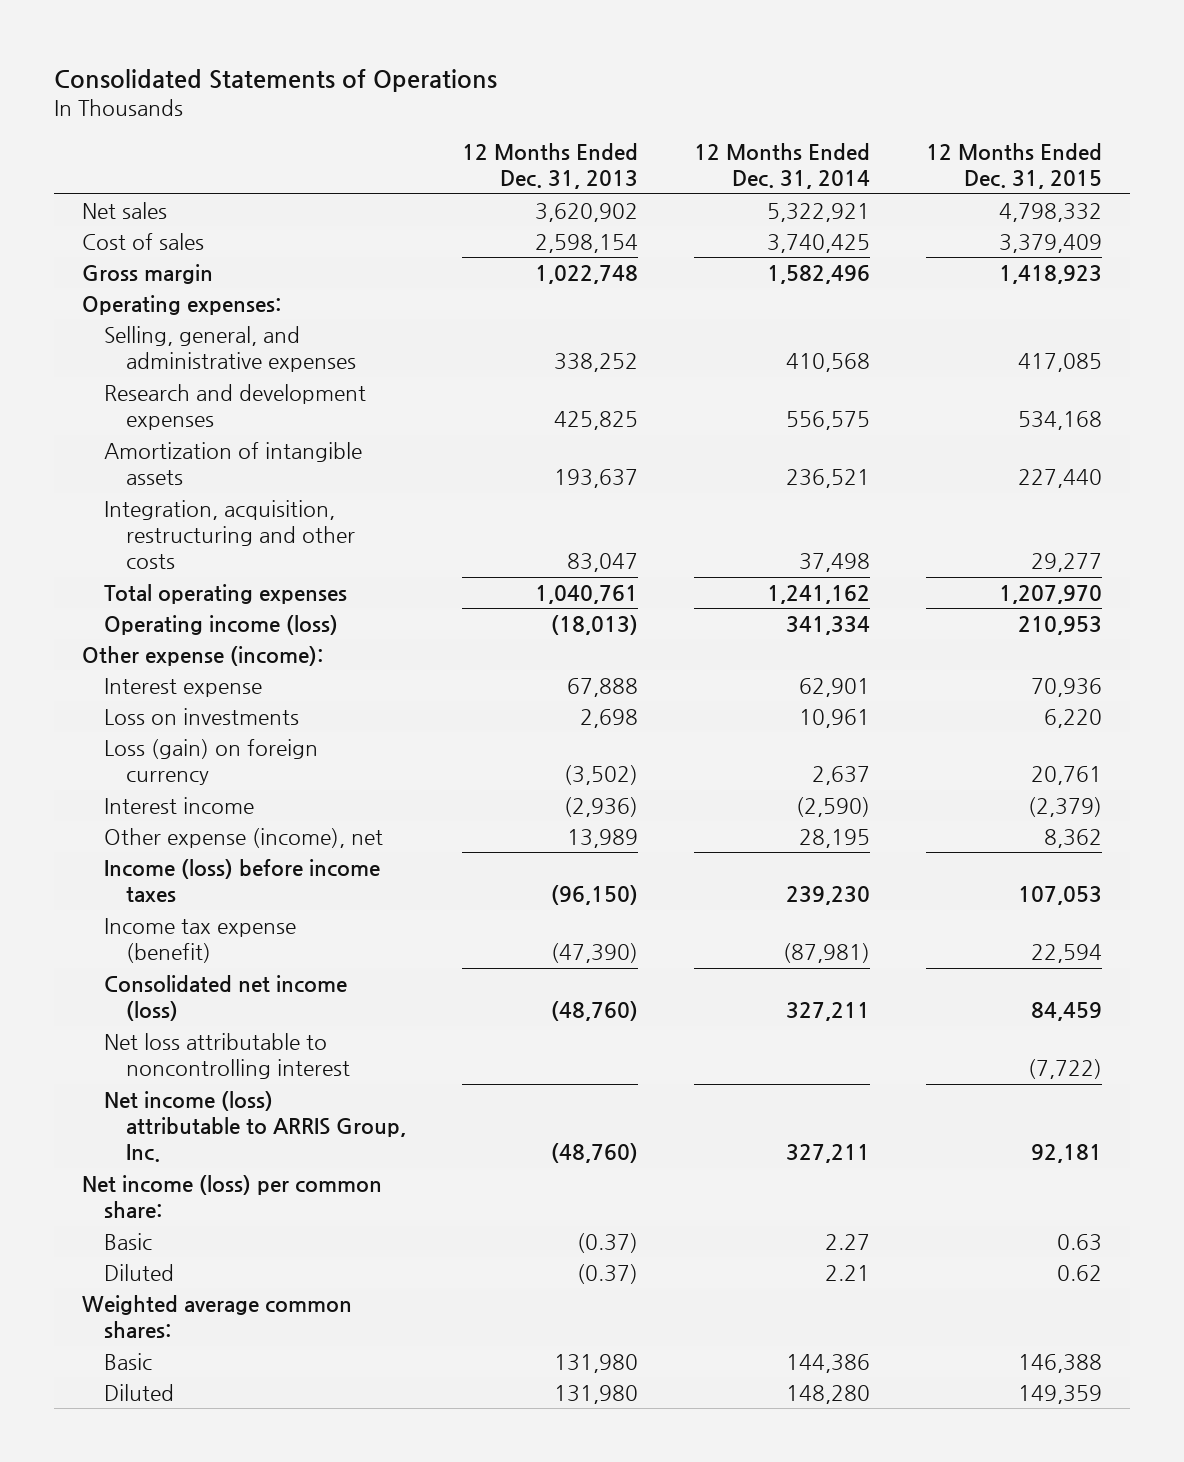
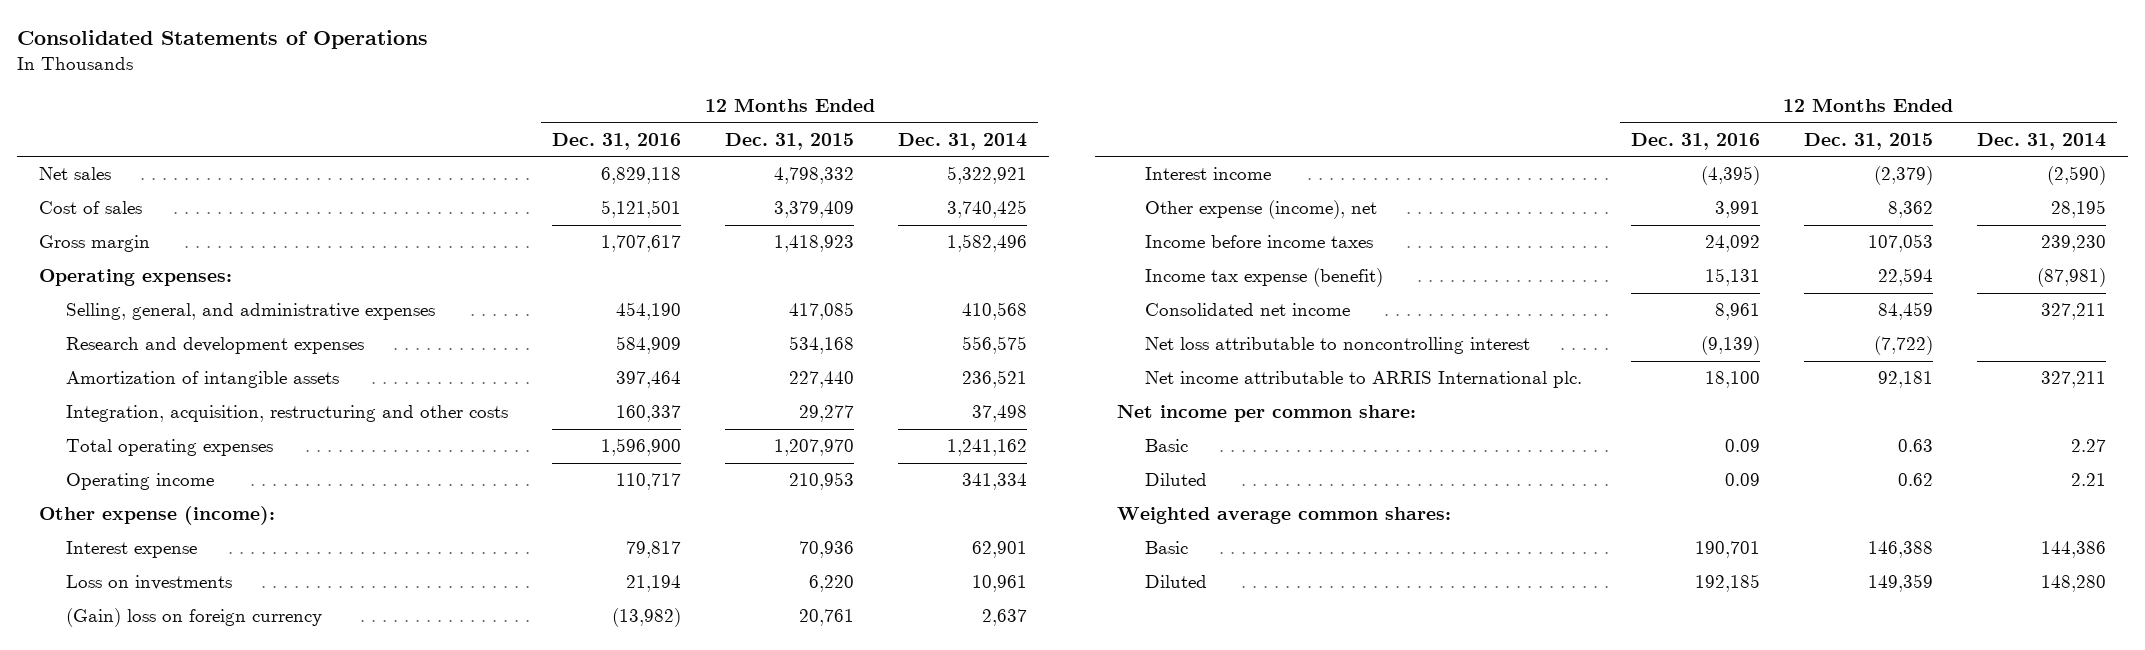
[462,143,639,190] 12 Months Ended Dec. 31, 2013 -> none
none -> [552,132,682,150] Dec. 31, 2016
[104,615,339,636] Operating income (loss) -> [66,473,215,491] Operating income
[104,739,319,786] Loss (gain) on foreign currency -> [66,608,323,628] (Gain) loss on foreign currency
[104,859,381,903] Income (loss) before income taxes -> [1144,235,1373,249] Income before income taxes
[104,975,348,1022] Consolidated net income (loss) -> [1144,303,1350,317] Consolidated net income
[104,1091,407,1163] Net income (loss) attributable to ARRIS Group, Inc. -> [1144,371,1582,389] Net income attributable to ARRIS International plc.
[82,1175,383,1219] Net income (loss) per common share: -> [1117,405,1417,423] Net income per common share:

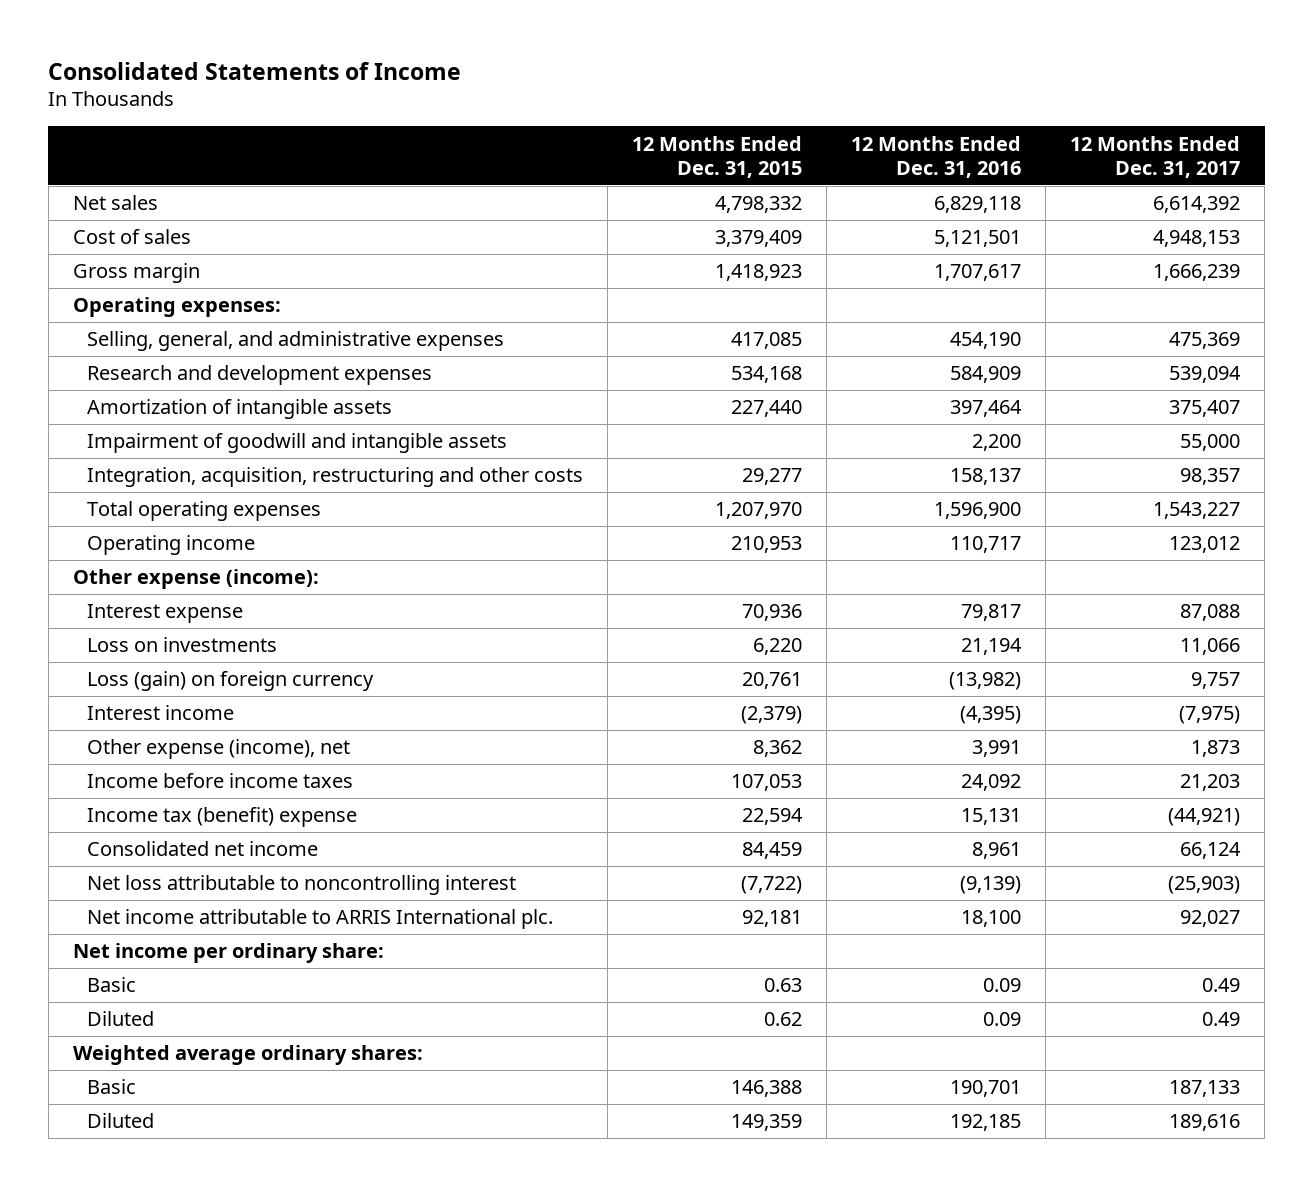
[16,30,428,50] Consolidated Statements of Operations -> [48,61,462,80] Consolidated Statements of Income
[898,132,1028,150] Dec. 31, 2014 -> none
none -> [1070,135,1241,178] 12 Months Ended Dec. 31, 2017
none -> [87,433,508,454] Impairment of goodwill and intangible assets
[616,405,682,423] 160,337 -> [950,468,1022,486] 158,137
[66,608,323,628] (Gain) loss on foreign currency -> [87,671,375,692] Loss (gain) on foreign currency
[1144,268,1383,288] Income tax expense (benefit) -> [87,807,358,828] Income tax (benefit) expense
[1117,405,1417,423] Net income per common share: -> [72,943,384,964] Net income per ordinary share:
[1117,507,1452,525] Weighted average common shares: -> [72,1045,423,1066] Weighted average ordinary shares:

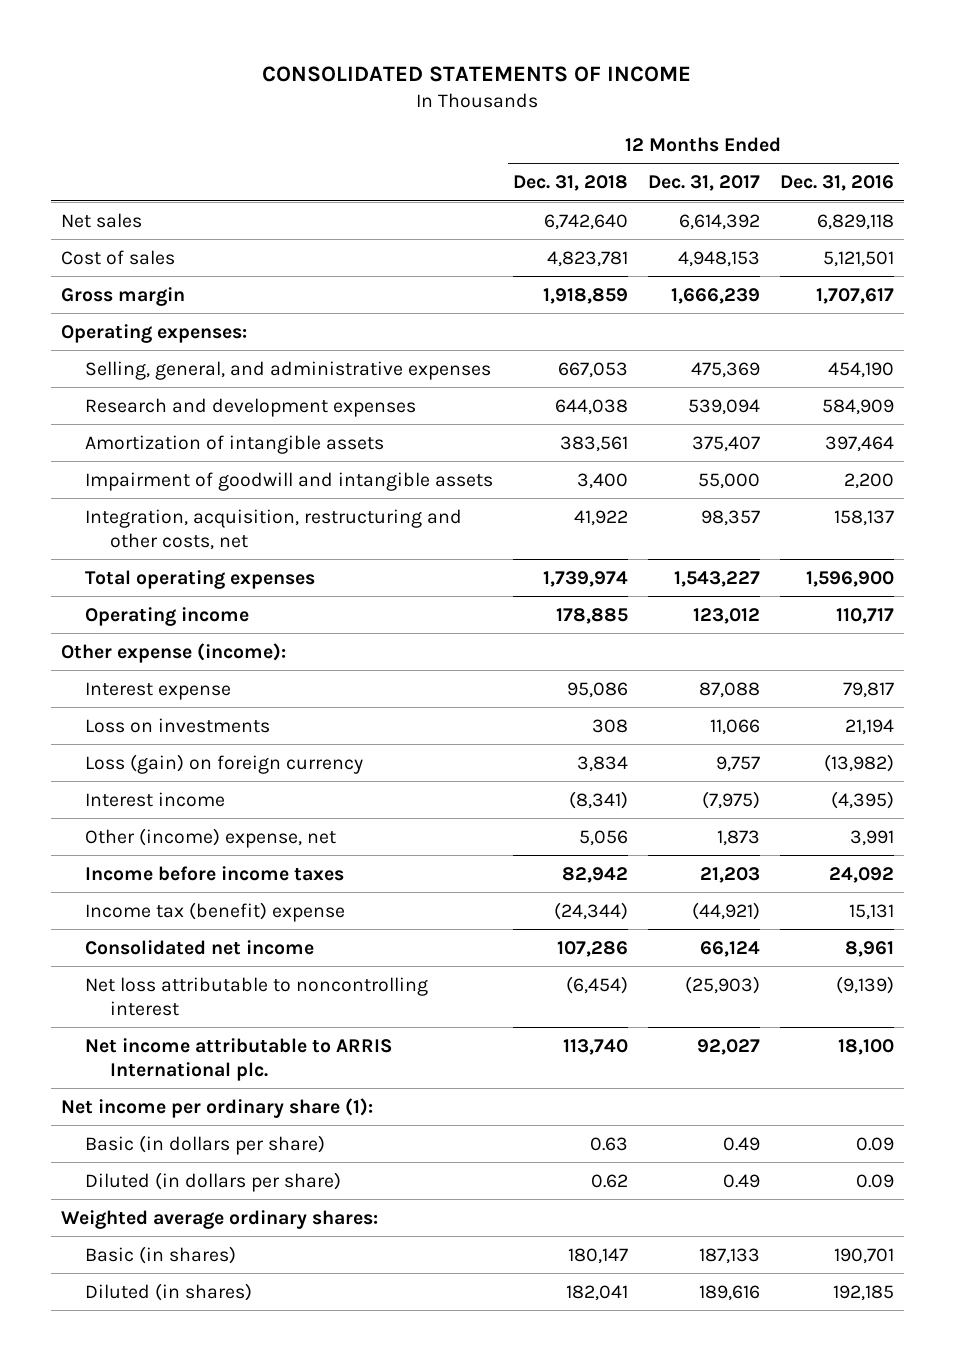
[48,61,462,80] Consolidated Statements of Income -> [262,65,692,82] CONSOLIDATED STATEMENTS OF INCOME
[632,135,803,178] 12 Months Ended Dec. 31, 2015 -> none
none -> [513,174,629,191] Dec. 31, 2018
[87,467,584,488] Integration, acquisition, restructuring and other costs -> [85,508,463,550] Integration, acquisition, restructuring and other costs, net
[87,739,351,760] Other expense (income), net -> [85,827,337,848] Other (income) expense, net
[72,943,384,964] Net income per ordinary share: -> [60,1097,373,1118] Net income per ordinary share (1):
[87,977,137,993] Basic -> [85,1134,326,1155] Basic (in dollars per share)
[87,1011,155,1027] Diluted -> [85,1171,342,1192] Diluted (in dollars per share)
[87,1079,137,1095] Basic -> [85,1245,237,1264] Basic (in shares)
[87,1113,155,1129] Diluted -> [85,1282,253,1301] Diluted (in shares)

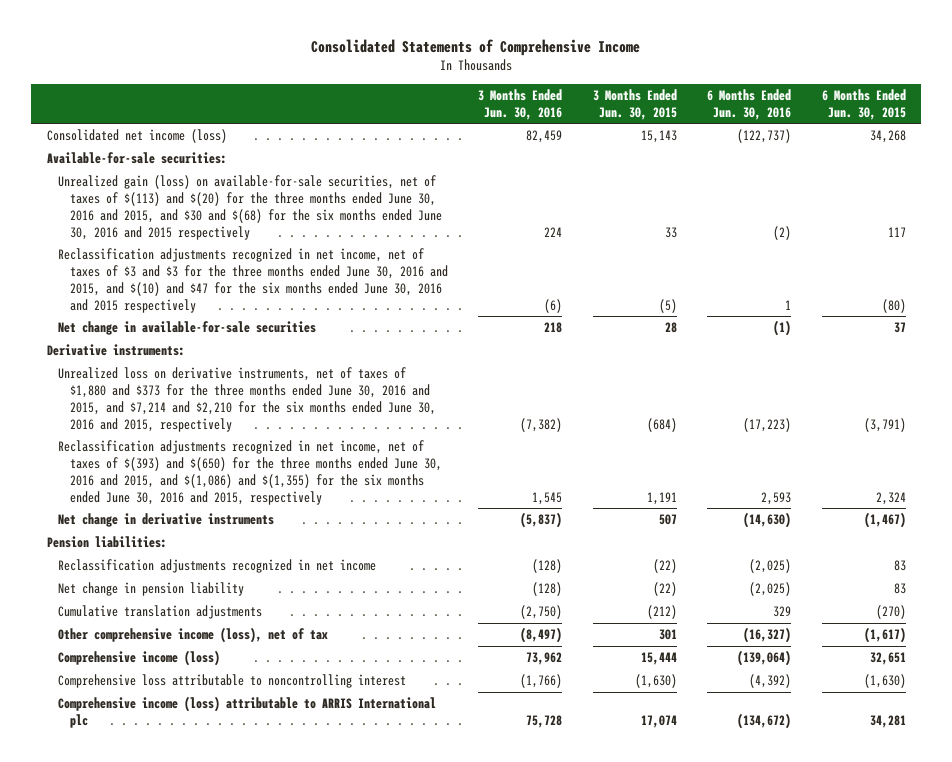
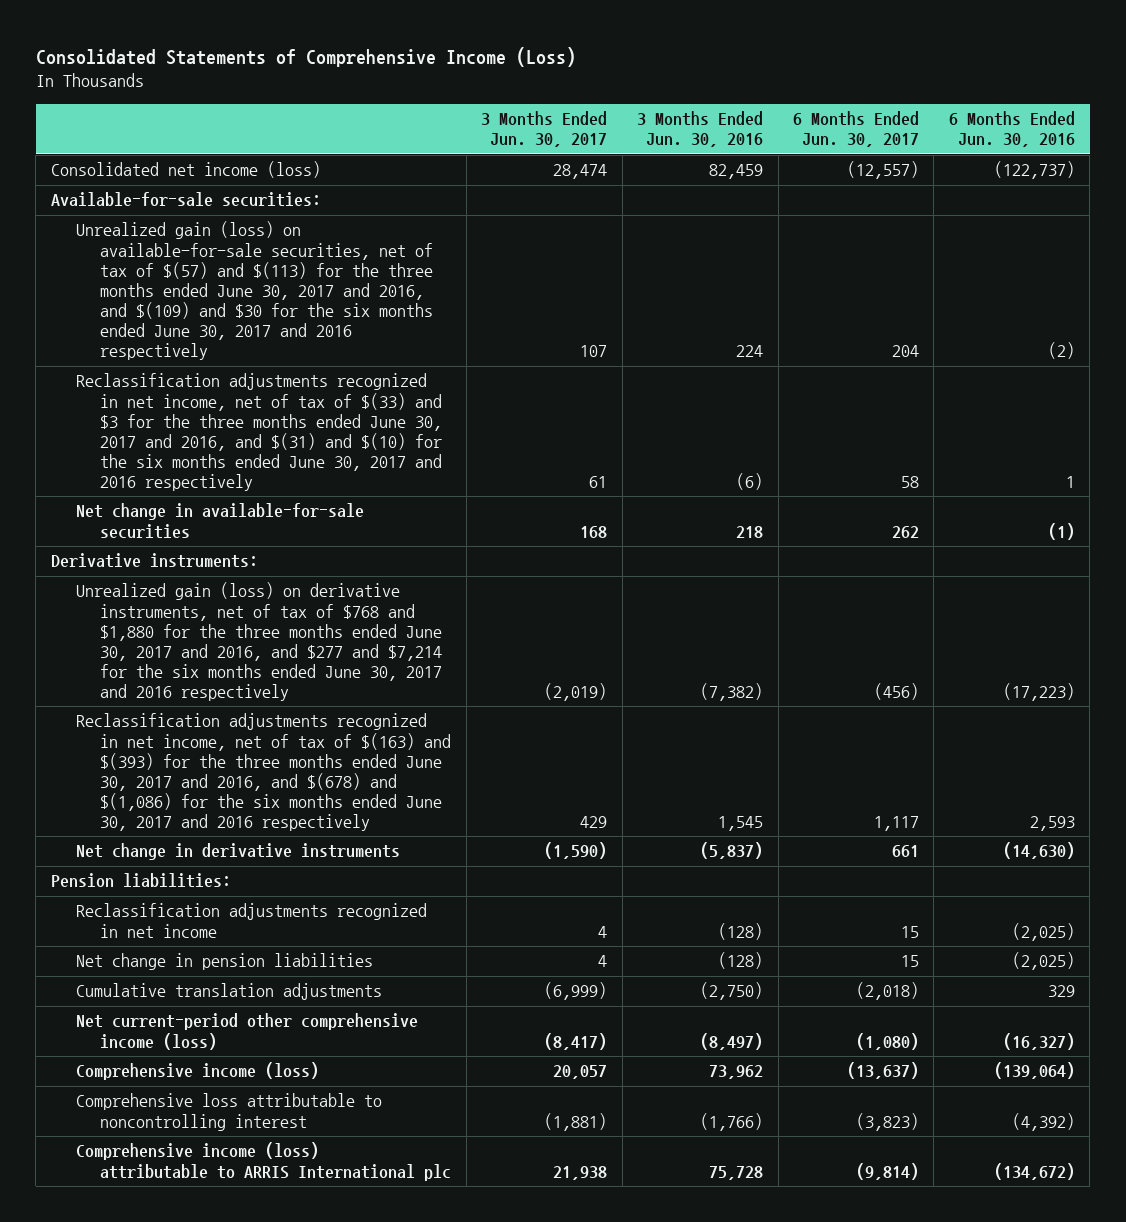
[311,39,641,57] Consolidated Statements of Comprehensive Income -> [35,46,576,67] Consolidated Statements of Comprehensive Income (Loss)
[592,88,677,120] 3 Months Ended Jun. 30, 2015 -> none
[821,88,906,120] 6 Months Ended Jun. 30, 2015 -> none
none -> [481,111,608,148] 3 Months Ended Jun. 30, 2017
none -> [792,111,919,148] 6 Months Ended Jun. 30, 2017
[58,174,442,240] Unrealized gain (loss) on available-for-sale securities, net of taxes of $(113) and $(20) for the three months ended June 30, 2016 and 2015, and $30 and $(68) for the six months ended June 30, 2016 and 2015 respectively -> [75,221,434,361] Unrealized gain (loss) on available-for-sale securities, net of tax of $(57) and $(113) for the three months ended June 30, 2017 and 2016, and $(109) and $30 for the six months ended June 30, 2017 and 2016 respectively
[58,247,448,313] Reclassification adjustments recognized in net income, net of taxes of $3 and $3 for the three months ended June 30, 2016 and 2015, and $(10) and $47 for the six months ended June 30, 2016 and 2015 respectively -> [75,373,443,492] Reclassification adjustments recognized in net income, net of tax of $(33) and $3 for the three months ended June 30, 2017 and 2016, and $(31) and $(10) for the six months ended June 30, 2017 and 2016 respectively
[58,366,436,432] Unrealized loss on derivative instruments, net of taxes of $1,880 and $373 for the three months ended June 30, 2016 and 2015, and $7,214 and $2,210 for the six months ended June 30, 2016 and 2015, respectively -> [75,582,443,702] Unrealized gain (loss) on derivative instruments, net of tax of $768 and $1,880 for the three months ended June 30, 2017 and 2016, and $277 and $7,214 for the six months ended June 30, 2017 and 2016 respectively
[58,439,442,505] Reclassification adjustments recognized in net income, net of taxes of $(393) and $(650) for the three months ended June 30, 2016 and 2015, and $(1,086) and $(1,355) for the six months ended June 30, 2016 and 2015, respectively -> [75,713,452,832] Reclassification adjustments recognized in net income, net of tax of $(163) and $(393) for the three months ended June 30, 2017 and 2016, and $(678) and $(1,086) for the six months ended June 30, 2017 and 2016 respectively
[58,581,245,596] Net change in pension liability -> [75,953,373,971] Net change in pension liabilities
[58,626,329,643] Other comprehensive income (loss), net of tax -> [75,1013,418,1050] Net current-period other comprehensive income (loss)

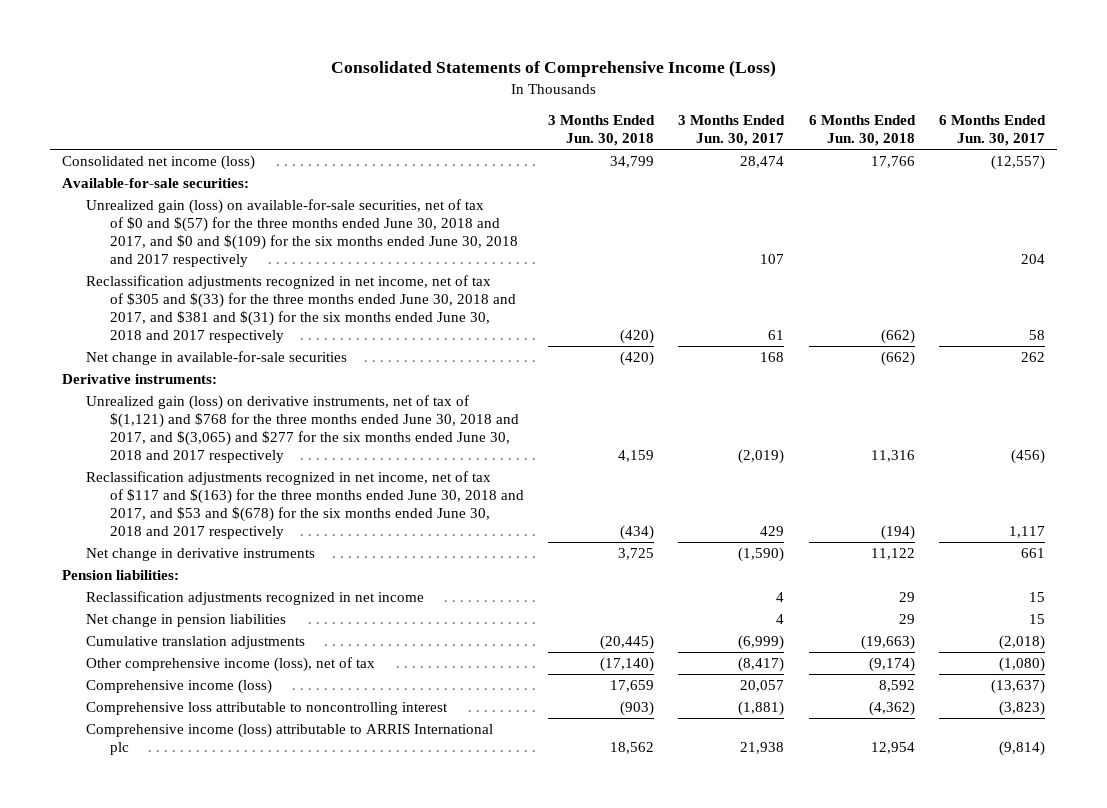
[637,111,764,148] 3 Months Ended Jun. 30, 2016 -> none
[948,111,1075,148] 6 Months Ended Jun. 30, 2016 -> none
none -> [548,114,656,146] 3 Months Ended Jun. 30, 2018
none -> [808,114,916,146] 6 Months Ended Jun. 30, 2018
[75,221,434,361] Unrealized gain (loss) on available-for-sale securities, net of tax of $(57) and $(113) for the three months ended June 30, 2017 and 2016, and $(109) and $30 for the six months ended June 30, 2017 and 2016 respectively -> [86,199,518,268] Unrealized gain (loss) on available-for-sale securities, net of tax of $0 and $(57) for the three months ended June 30, 2018 and 2017, and $0 and $(109) for the six months ended June 30, 2018 and 2017 respectively
[75,373,443,492] Reclassification adjustments recognized in net income, net of tax of $(33) and $3 for the three months ended June 30, 2017 and 2016, and $(31) and $(10) for the six months ended June 30, 2017 and 2016 respectively -> [86,275,516,344] Reclassification adjustments recognized in net income, net of tax of $305 and $(33) for the three months ended June 30, 2018 and 2017, and $381 and $(31) for the six months ended June 30, 2018 and 2017 respectively
[75,582,443,702] Unrealized gain (loss) on derivative instruments, net of tax of $768 and $1,880 for the three months ended June 30, 2017 and 2016, and $277 and $7,214 for the six months ended June 30, 2017 and 2016 respectively -> [86,395,519,464] Unrealized gain (loss) on derivative instruments, net of tax of $(1,121) and $768 for the three months ended June 30, 2018 and 2017, and $(3,065) and $277 for the six months ended June 30, 2018 and 2017 respectively
[75,713,452,832] Reclassification adjustments recognized in net income, net of tax of $(163) and $(393) for the three months ended June 30, 2017 and 2016, and $(678) and $(1,086) for the six months ended June 30, 2017 and 2016 respectively -> [86,471,524,540] Reclassification adjustments recognized in net income, net of tax of $117 and $(163) for the three months ended June 30, 2018 and 2017, and $53 and $(678) for the six months ended June 30, 2018 and 2017 respectively
[75,1013,418,1050] Net current-period other comprehensive income (loss) -> [86,657,376,673] Other comprehensive income (loss), net of tax

